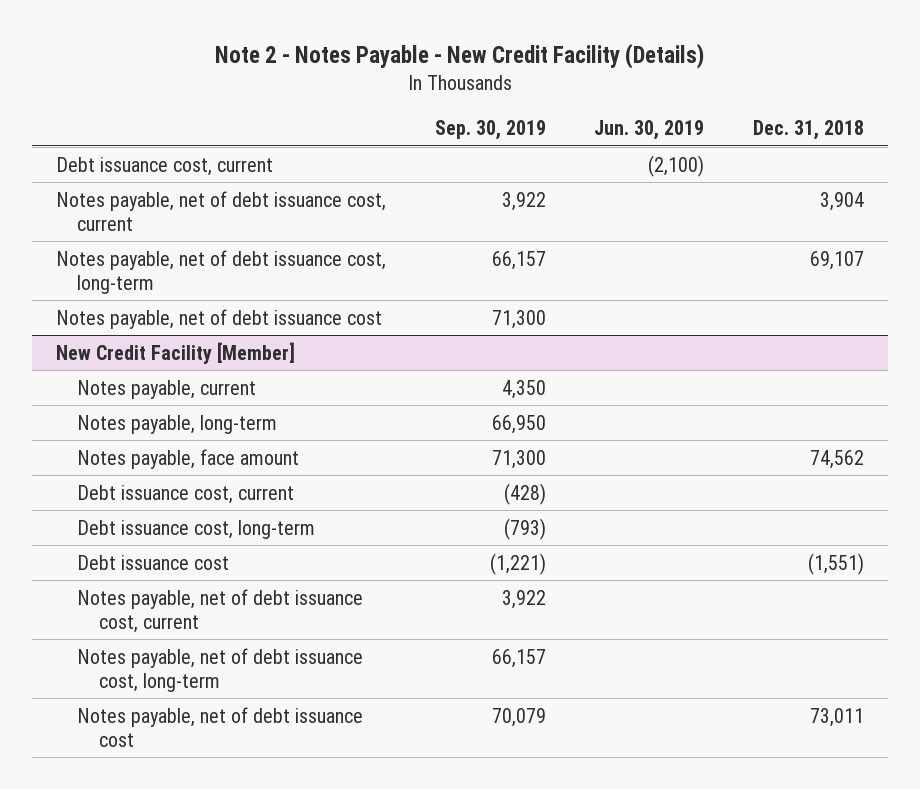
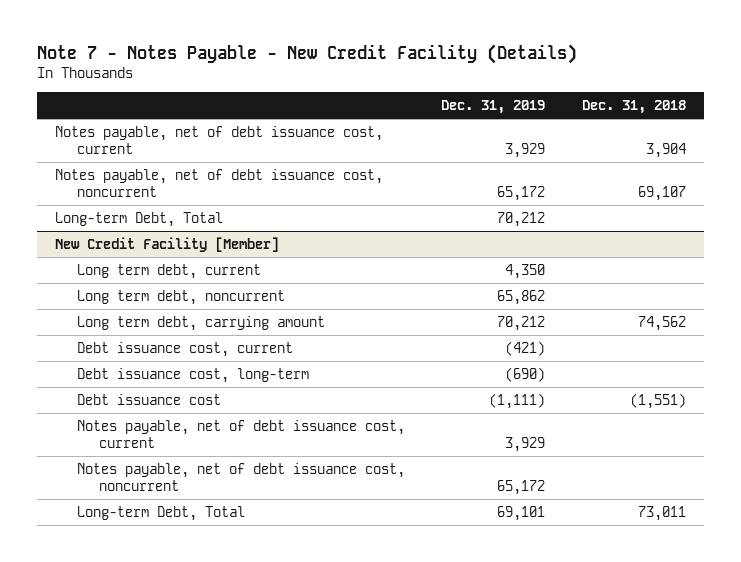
[215,43,705,70] Note 2 - Notes Payable - New Credit Facility (Details) -> [36,43,577,64] Note 7 - Notes Payable - New Credit Facility (Details)
[434,120,546,141] Sep. 30, 2019 -> none
[594,120,705,141] Jun. 30, 2019 -> none
none -> [441,100,546,115] Dec. 31, 2019
[56,156,274,176] Debt issuance cost, current -> none
[56,249,387,294] Notes payable, net of debt issuance cost, long-term -> [54,168,383,197] Notes payable, net of debt issuance cost, noncurrent
[56,308,383,329] Notes payable, net of debt issuance cost -> [54,211,223,227] Long-term Debt, Total
[77,379,257,399] Notes payable, current -> [77,263,262,279] Long term debt, current
[77,414,278,434] Notes payable, long-term -> [77,289,286,305] Long term debt, noncurrent
[77,448,300,469] Notes payable, face amount -> [77,315,326,331] Long term debt, carrying amount
[77,647,364,692] Notes payable, net of debt issuance cost, long-term -> [77,462,406,491] Notes payable, net of debt issuance cost, noncurrent
[77,706,364,747] Notes payable, net of debt issuance cost -> [77,505,246,521] Long-term Debt, Total

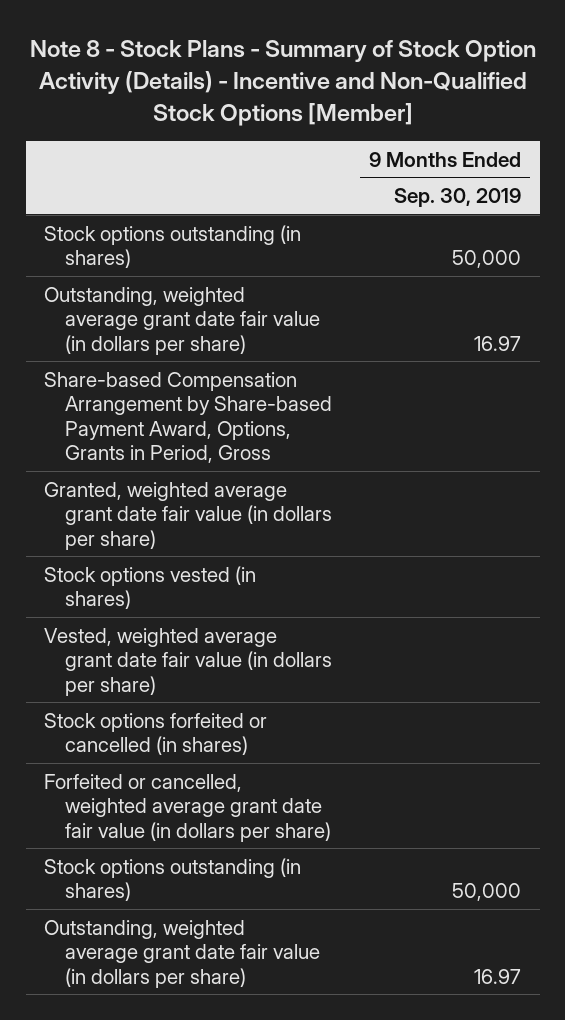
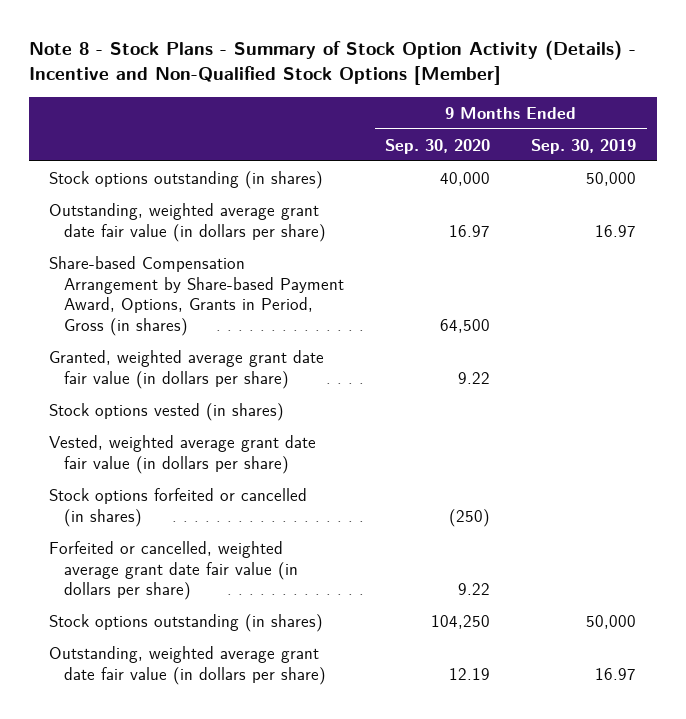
none -> [385,138,491,154] Sep. 30, 2020
[44,371,332,464] Share-based Compensation Arrangement by Share-based Payment Award, Options, Grants in Period, Gross -> [49,255,344,337] Share-based Compensation Arrangement by Share-based Payment Award, Options, Grants in Period, Gross (in shares)

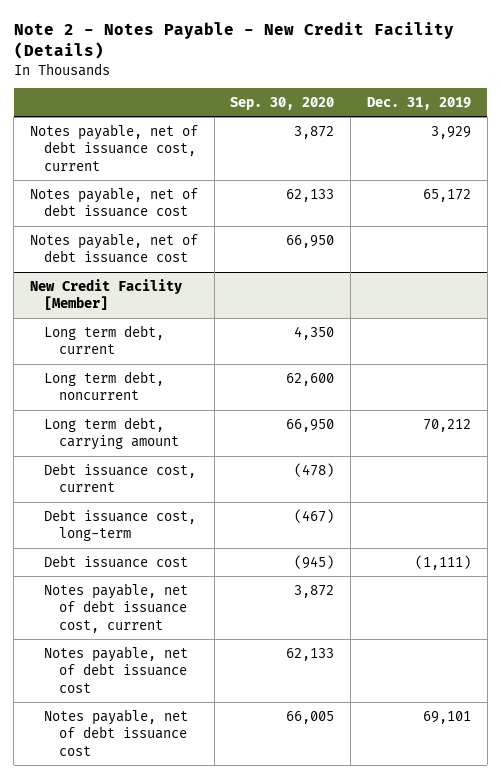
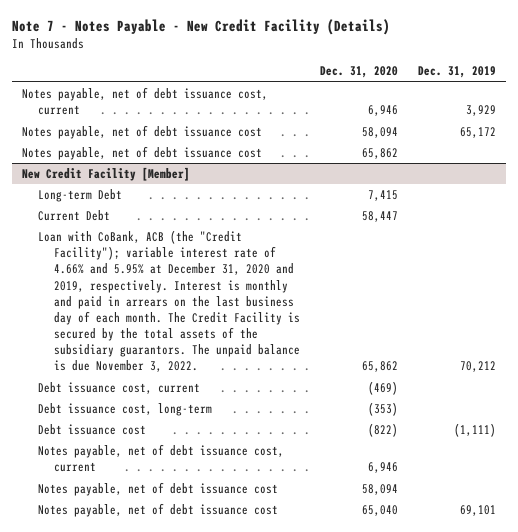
[13,21,454,60] Note 2 - Notes Payable - New Credit Facility (Details) -> [11,19,390,36] Note 7 - Notes Payable - New Credit Facility (Details)
[230,96,335,110] Sep. 30, 2020 -> none
none -> [320,66,399,79] Dec. 31, 2020
[44,324,165,355] Long term debt, current -> [38,189,123,203] Long-term Debt
[44,370,165,401] Long term debt, noncurrent -> [38,210,111,222] Current Debt
[44,416,180,451] Long term debt, carrying amount -> [38,230,301,373] Loan with CoBank, ACB (the "Credit Facility"); variable interest rate of 4.66% and 5.95% at December 31, 2020 and 2019, respectively. Interest is monthly and paid in arrears on the last business day of each month. The Credit Facility is secured by the total assets of the subsidiary guarantors. The unpaid balance is due November 3, 2022.

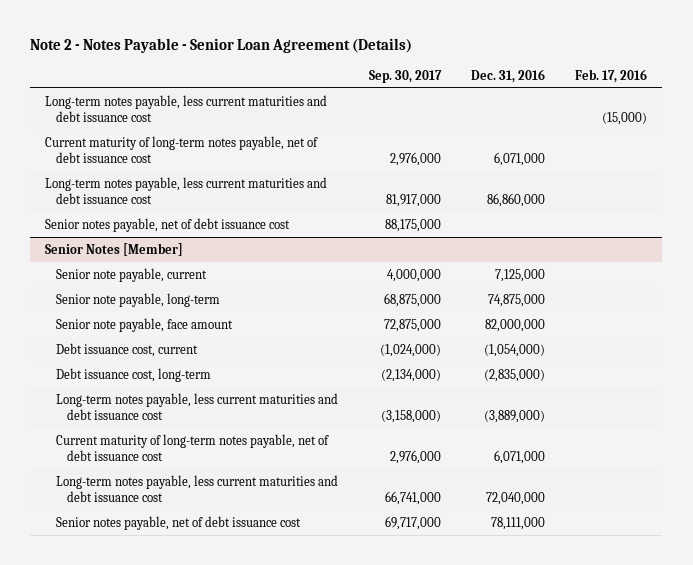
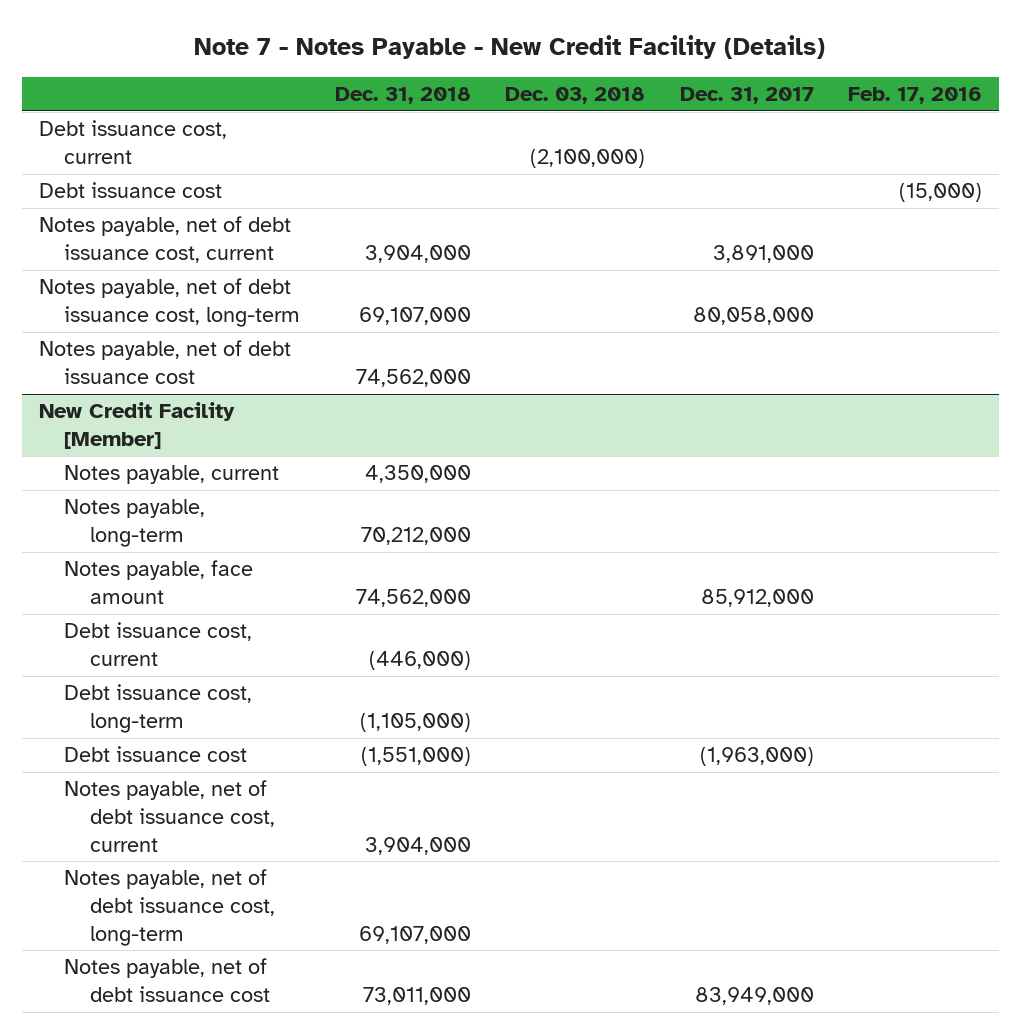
[30,38,413,54] Note 2 - Notes Payable - Senior Loan Agreement (Details) -> [194,35,826,60] Note 7 - Notes Payable - New Credit Facility (Details)
[368,70,442,84] Sep. 30, 2017 -> none
[470,69,545,84] Dec. 31, 2016 -> none
none -> [334,87,471,105] Dec. 31, 2018
none -> [505,87,646,105] Dec. 03, 2018
none -> [679,87,814,105] Dec. 31, 2017
[45,242,184,256] Senior Notes [Member] -> none
[56,267,208,282] Senior note payable, current -> none
[56,292,221,307] Senior note payable, long-term -> none
[56,317,234,332] Senior note payable, face amount -> none
[56,342,199,357] Debt issuance cost, current -> none
[56,367,212,382] Debt issuance cost, long-term -> none
[56,392,339,420] Long-term notes payable, less current maturities and debt issuance cost -> none
[56,433,330,461] Current maturity of long-term notes payable, net of debt issuance cost -> none
[56,474,339,502] Long-term notes payable, less current maturities and debt issuance cost -> none
[56,515,302,530] Senior notes payable, net of debt issuance cost -> none
none -> [38,120,227,165] Debt issuance cost, current
[45,94,328,122] Long-term notes payable, less current maturities and debt issuance cost -> [38,182,222,199] Debt issuance cost
[45,135,319,163] Current maturity of long-term notes payable, net of debt issuance cost -> [38,216,291,264] Notes payable, net of debt issuance cost, current
[45,176,328,204] Long-term notes payable, less current maturities and debt issuance cost -> [38,278,301,328] Notes payable, net of debt issuance cost, long-term
[45,217,291,232] Senior notes payable, net of debt issuance cost -> [38,340,291,385] Notes payable, net of debt issuance cost
none -> [38,402,235,450] New Credit Facility [Member]
none -> [64,465,280,485] Notes payable, current
none -> [64,499,206,548] Notes payable, long-term
none -> [64,560,254,605] Notes payable, face amount
none -> [64,622,253,667] Debt issuance cost, current
none -> [64,684,253,734] Debt issuance cost, long-term
none -> [64,746,248,763] Debt issuance cost
none -> [64,780,275,852] Notes payable, net of debt issuance cost, current
none -> [64,869,275,946] Notes payable, net of debt issuance cost, long-term
none -> [64,958,270,1003] Notes payable, net of debt issuance cost

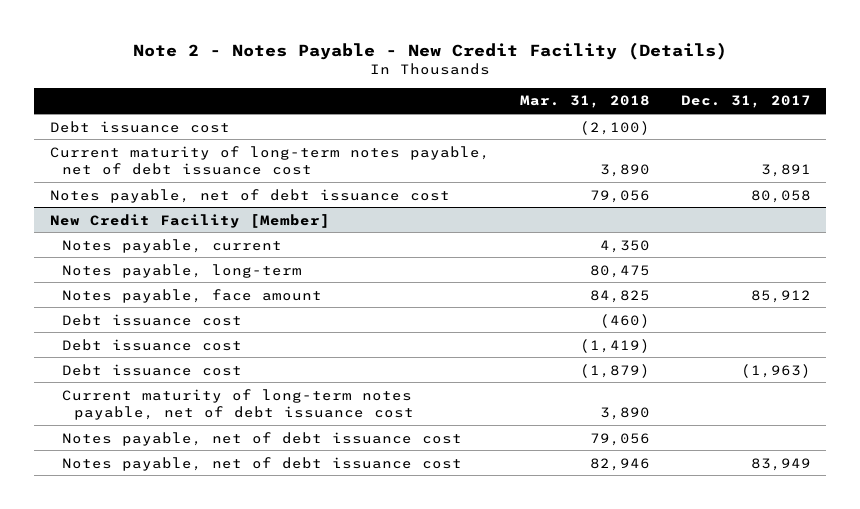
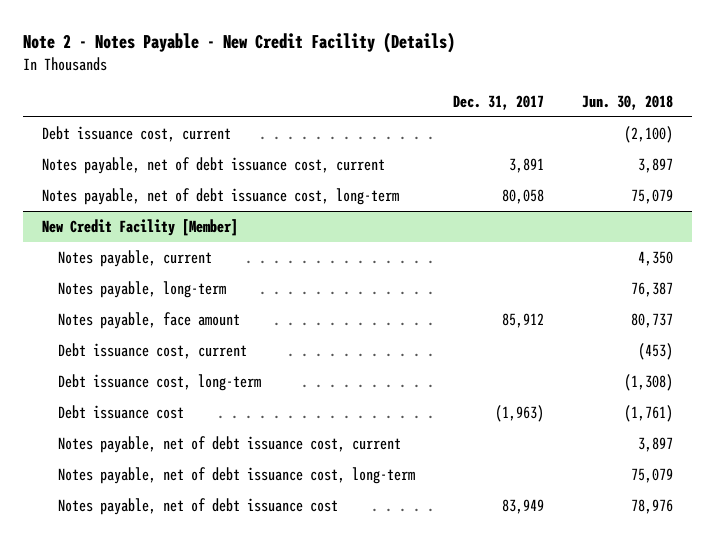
[520,95,651,109] Mar. 31, 2018 -> none
none -> [581,94,673,110] Jun. 30, 2018
[49,120,230,133] Debt issuance cost -> [42,126,232,143] Debt issuance cost, current
[49,145,490,175] Current maturity of long-term notes payable, net of debt issuance cost -> [42,157,386,175] Notes payable, net of debt issuance cost, current
[49,188,450,203] Notes payable, net of debt issuance cost -> [42,188,400,206] Notes payable, net of debt issuance cost, long-term
[61,313,242,326] Debt issuance cost -> [57,343,247,360] Debt issuance cost, current
[61,338,242,351] Debt issuance cost -> [57,374,261,392] Debt issuance cost, long-term
[61,388,414,420] Current maturity of long-term notes payable, net of debt issuance cost -> [57,436,401,454] Notes payable, net of debt issuance cost, current
[61,431,462,446] Notes payable, net of debt issuance cost -> [57,467,415,485] Notes payable, net of debt issuance cost, long-term

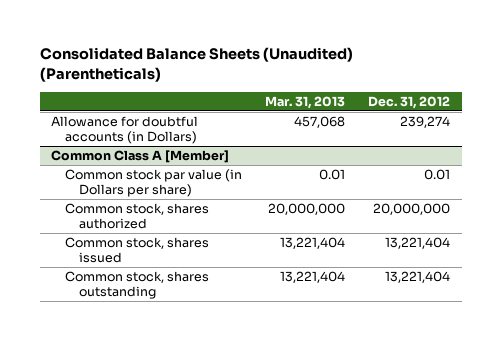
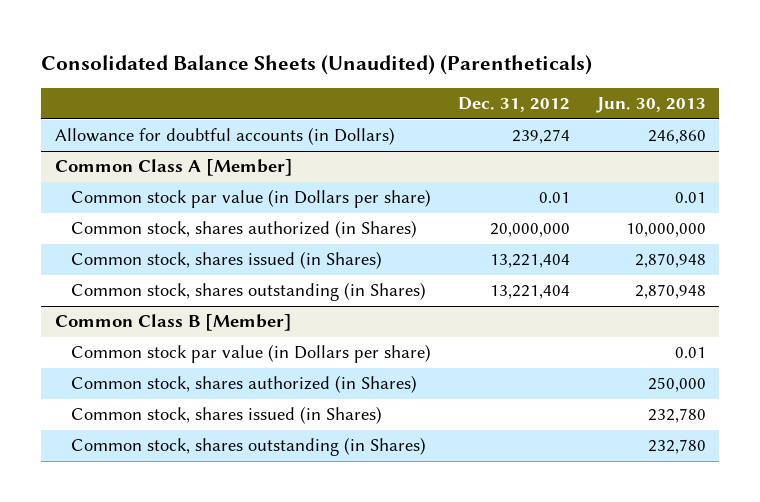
[265,95,346,109] Mar. 31, 2013 -> none
none -> [595,97,706,114] Jun. 30, 2013
[65,203,210,230] Common stock, shares authorized -> [71,220,418,239] Common stock, shares authorized (in Shares)
[65,237,210,264] Common stock, shares issued -> [71,251,383,270] Common stock, shares issued (in Shares)
[65,271,210,300] Common stock, shares outstanding -> [71,282,427,302] Common stock, shares outstanding (in Shares)
none -> [54,314,292,332] Common Class B [Member]
none -> [71,344,432,364] Common stock par value (in Dollars per share)
none -> [71,375,418,394] Common stock, shares authorized (in Shares)
none -> [71,406,383,425] Common stock, shares issued (in Shares)
none -> [71,437,427,457] Common stock, shares outstanding (in Shares)

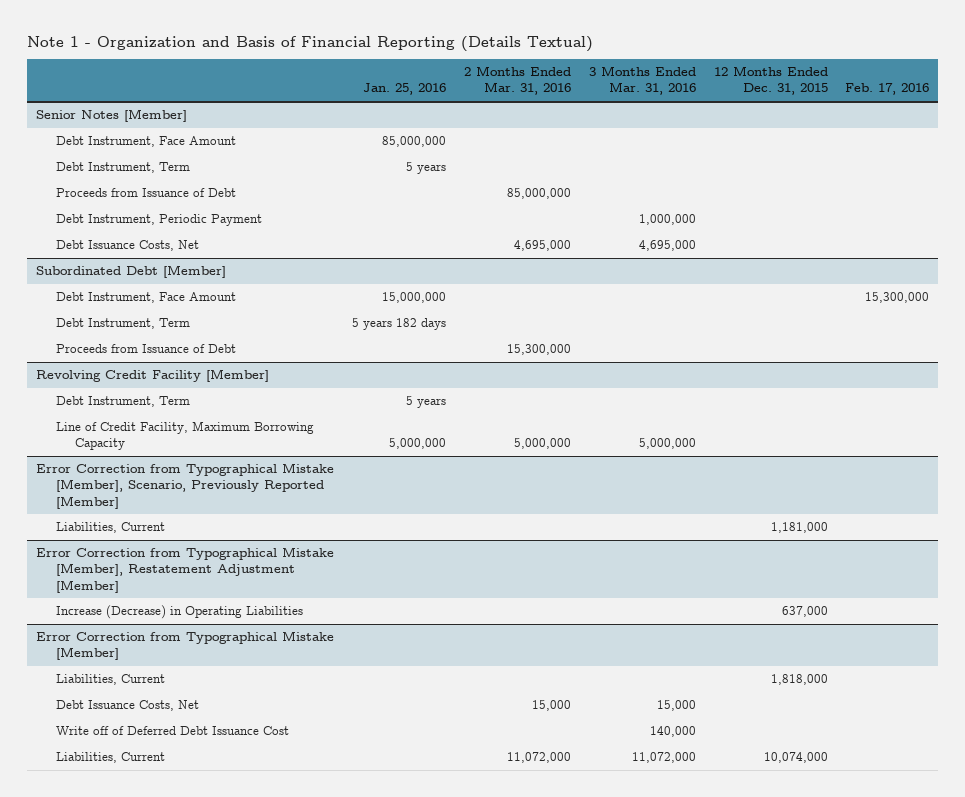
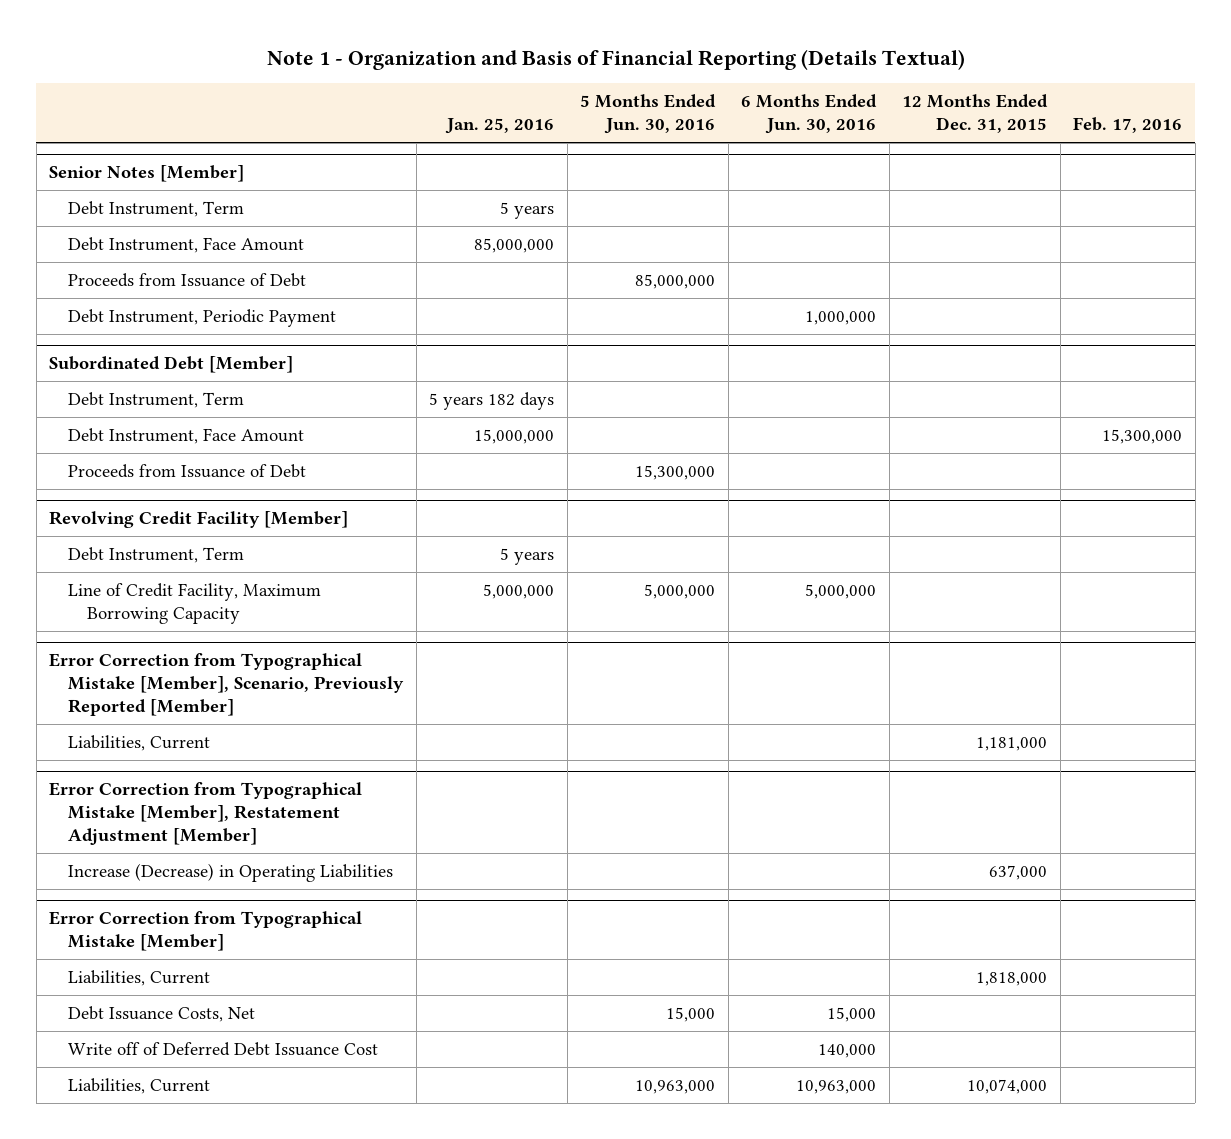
[463,66,571,96] 2 Months Ended Mar. 31, 2016 -> none
[588,66,696,96] 3 Months Ended Mar. 31, 2016 -> none
none -> [580,94,717,135] 5 Months Ended Jun. 30, 2016
none -> [741,94,878,135] 6 Months Ended Jun. 30, 2016
[55,136,236,148] Debt Instrument, Face Amount -> [68,236,305,253] Debt Instrument, Face Amount
[55,240,199,252] Debt Issuance Costs, Net -> none
[55,292,236,304] Debt Instrument, Face Amount -> [68,427,305,444] Debt Instrument, Face Amount

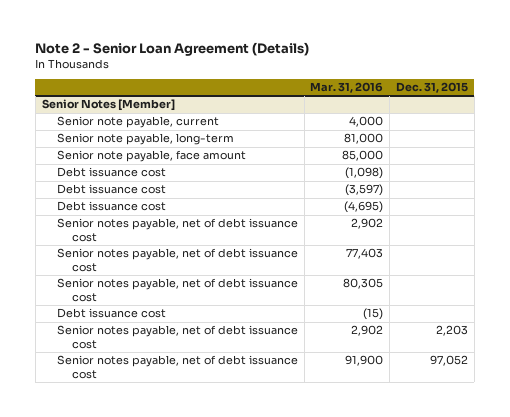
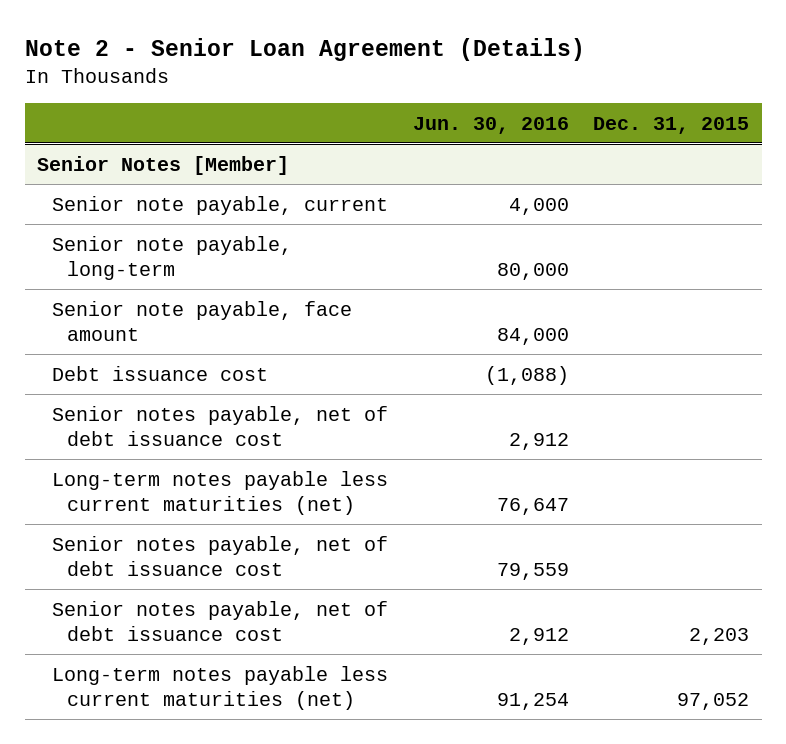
[310,82,384,94] Mar. 31, 2016 -> none
none -> [412,116,569,134] Jun. 30, 2016
[56,184,166,195] Debt issuance cost -> none
[56,201,166,212] Debt issuance cost -> none
[56,248,298,272] Senior notes payable, net of debt issuance cost -> [51,470,388,516] Long-term notes payable less current maturities (net)
[56,308,166,319] Debt issuance cost -> none
[56,355,298,379] Senior notes payable, net of debt issuance cost -> [51,665,388,711] Long-term notes payable less current maturities (net)

